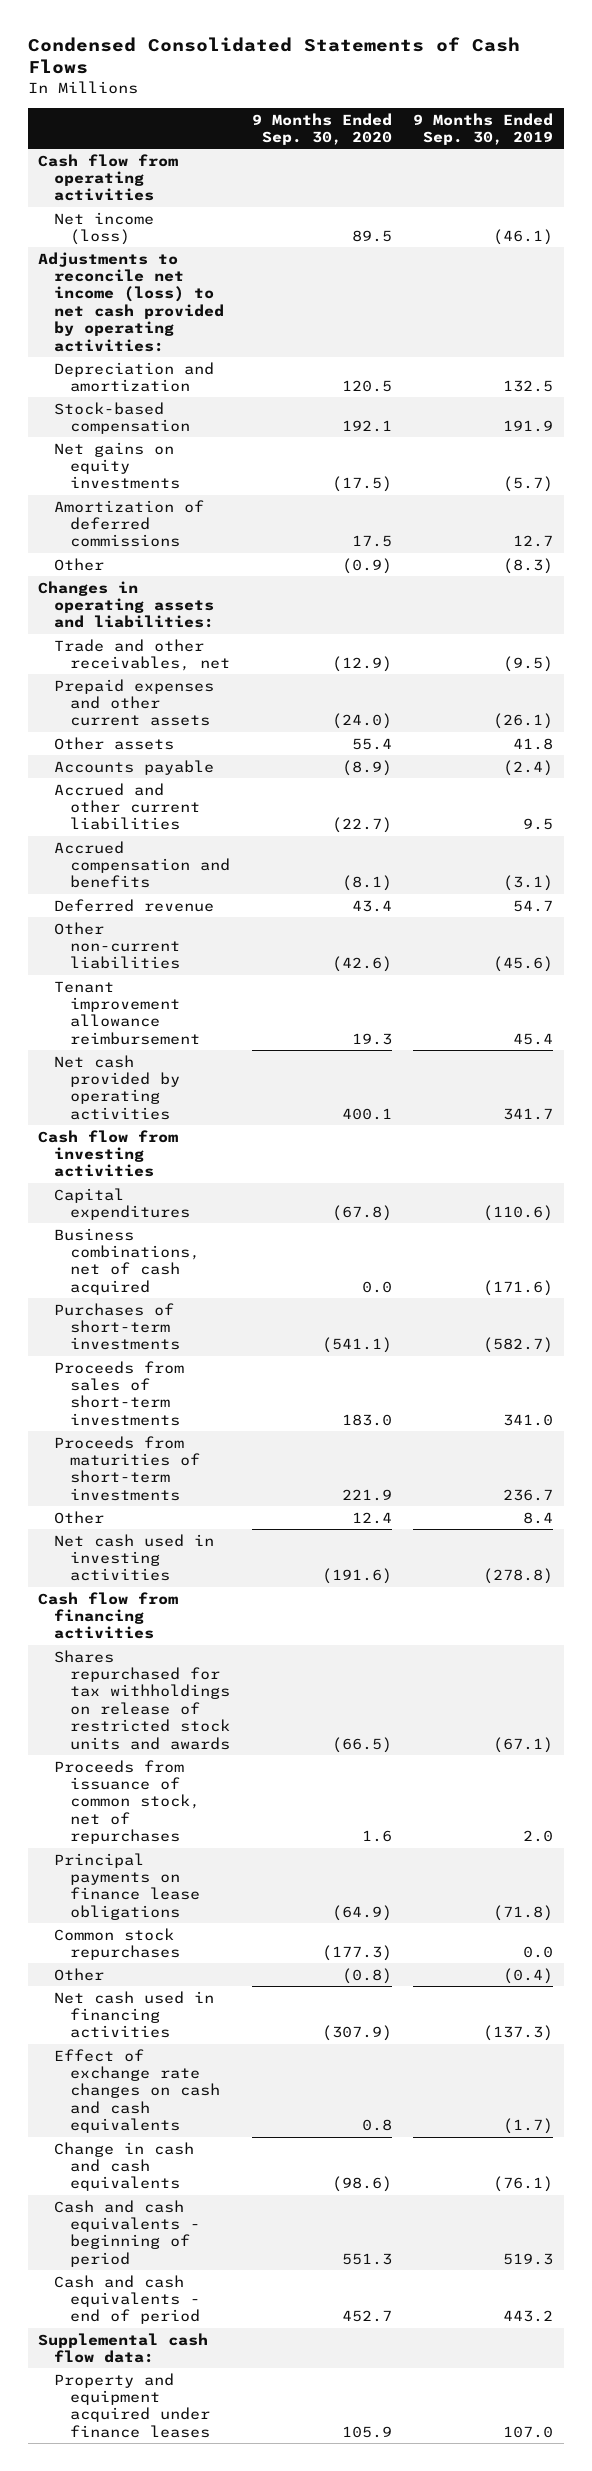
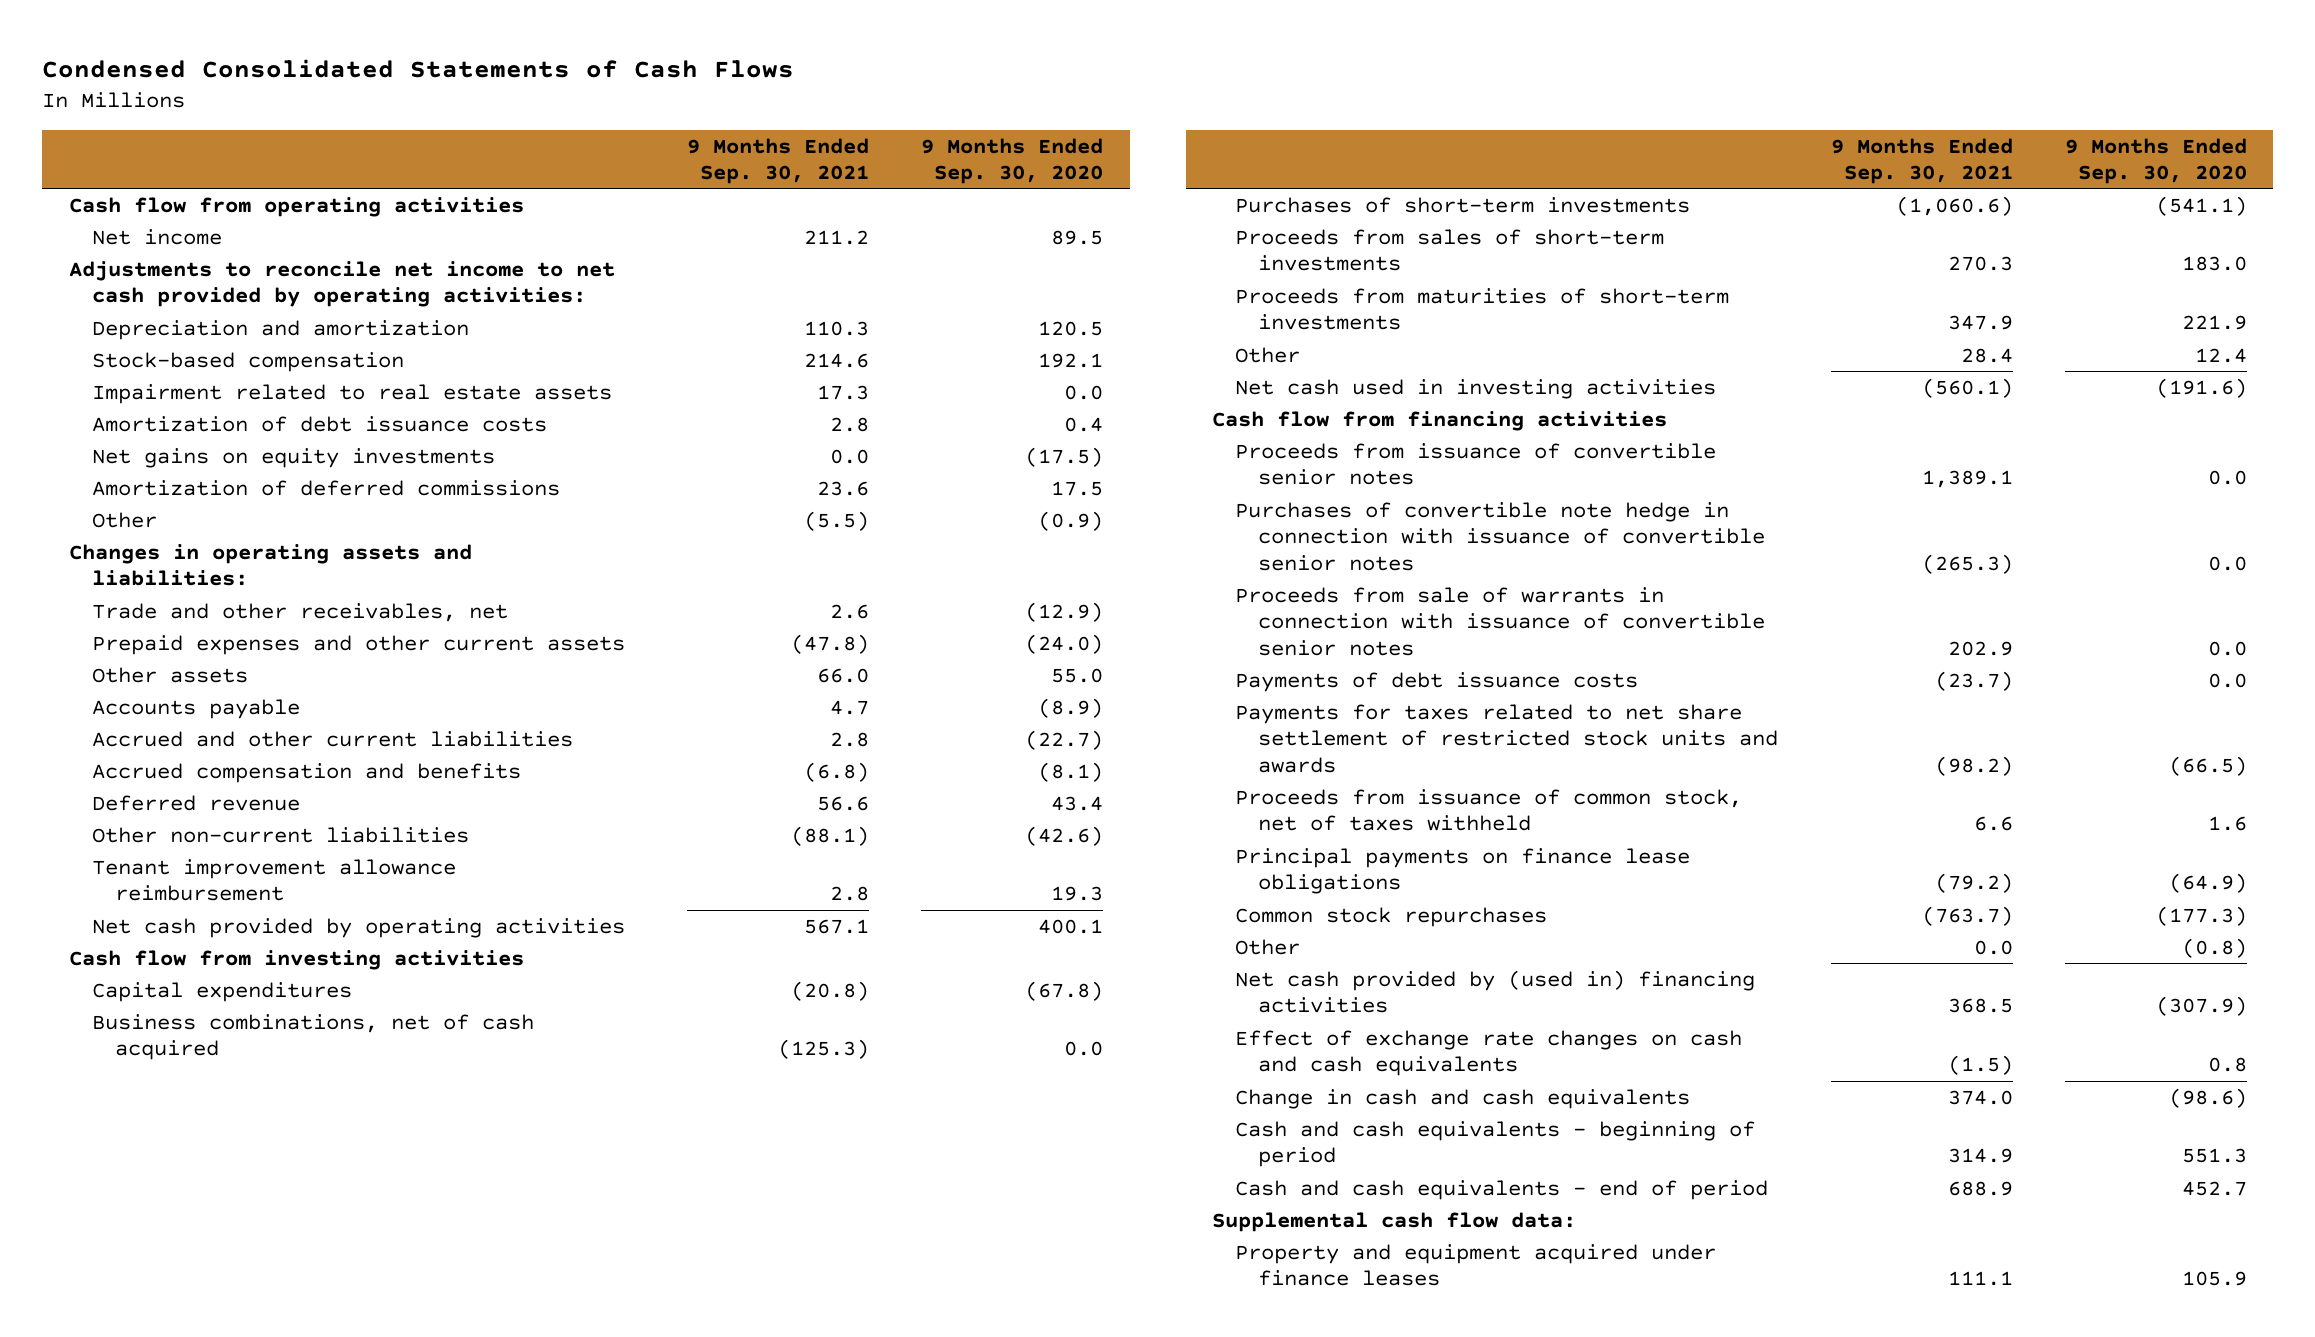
[413,112,554,145] 9 Months Ended Sep. 30, 2019 -> none
none -> [687,137,870,184] 9 Months Ended Sep. 30, 2021
[54,211,155,246] Net income (loss) -> [91,228,222,245] Net income
[38,251,225,352] Adjustments to reconcile net income (loss) to net cash provided by operating activities: -> [68,260,615,308] Adjustments to reconcile net income to net cash provided by operating activities:
none -> [91,383,612,404] Impairment related to real estate assets
none -> [91,415,547,432] Amortization of debt issuance costs
[351,737,392,750] 55.4 -> [1051,667,1104,683] 55.0
none -> [1235,442,1717,486] Proceeds from issuance of convertible senior notes
none -> [1235,501,1766,571] Purchases of convertible note hedge in connection with issuance of convertible senior notes
none -> [1235,586,1766,656] Proceeds from sale of warrants in connection with issuance of convertible senior notes
none -> [1235,671,1639,692] Payments of debt issuance costs
[54,1649,231,1750] Shares repurchased for tax withholdings on release of restricted stock units and awards -> [1235,703,1779,773] Payments for taxes related to net share settlement of restricted stock units and awards
[54,1759,201,1845] Proceeds from issuance of common stock, net of repurchases -> [1235,788,1743,832] Proceeds from issuance of common stock, net of taxes withheld
[54,1990,215,2039] Net cash used in financing activities -> [1235,969,1756,1014] Net cash provided by (used in) financing activities

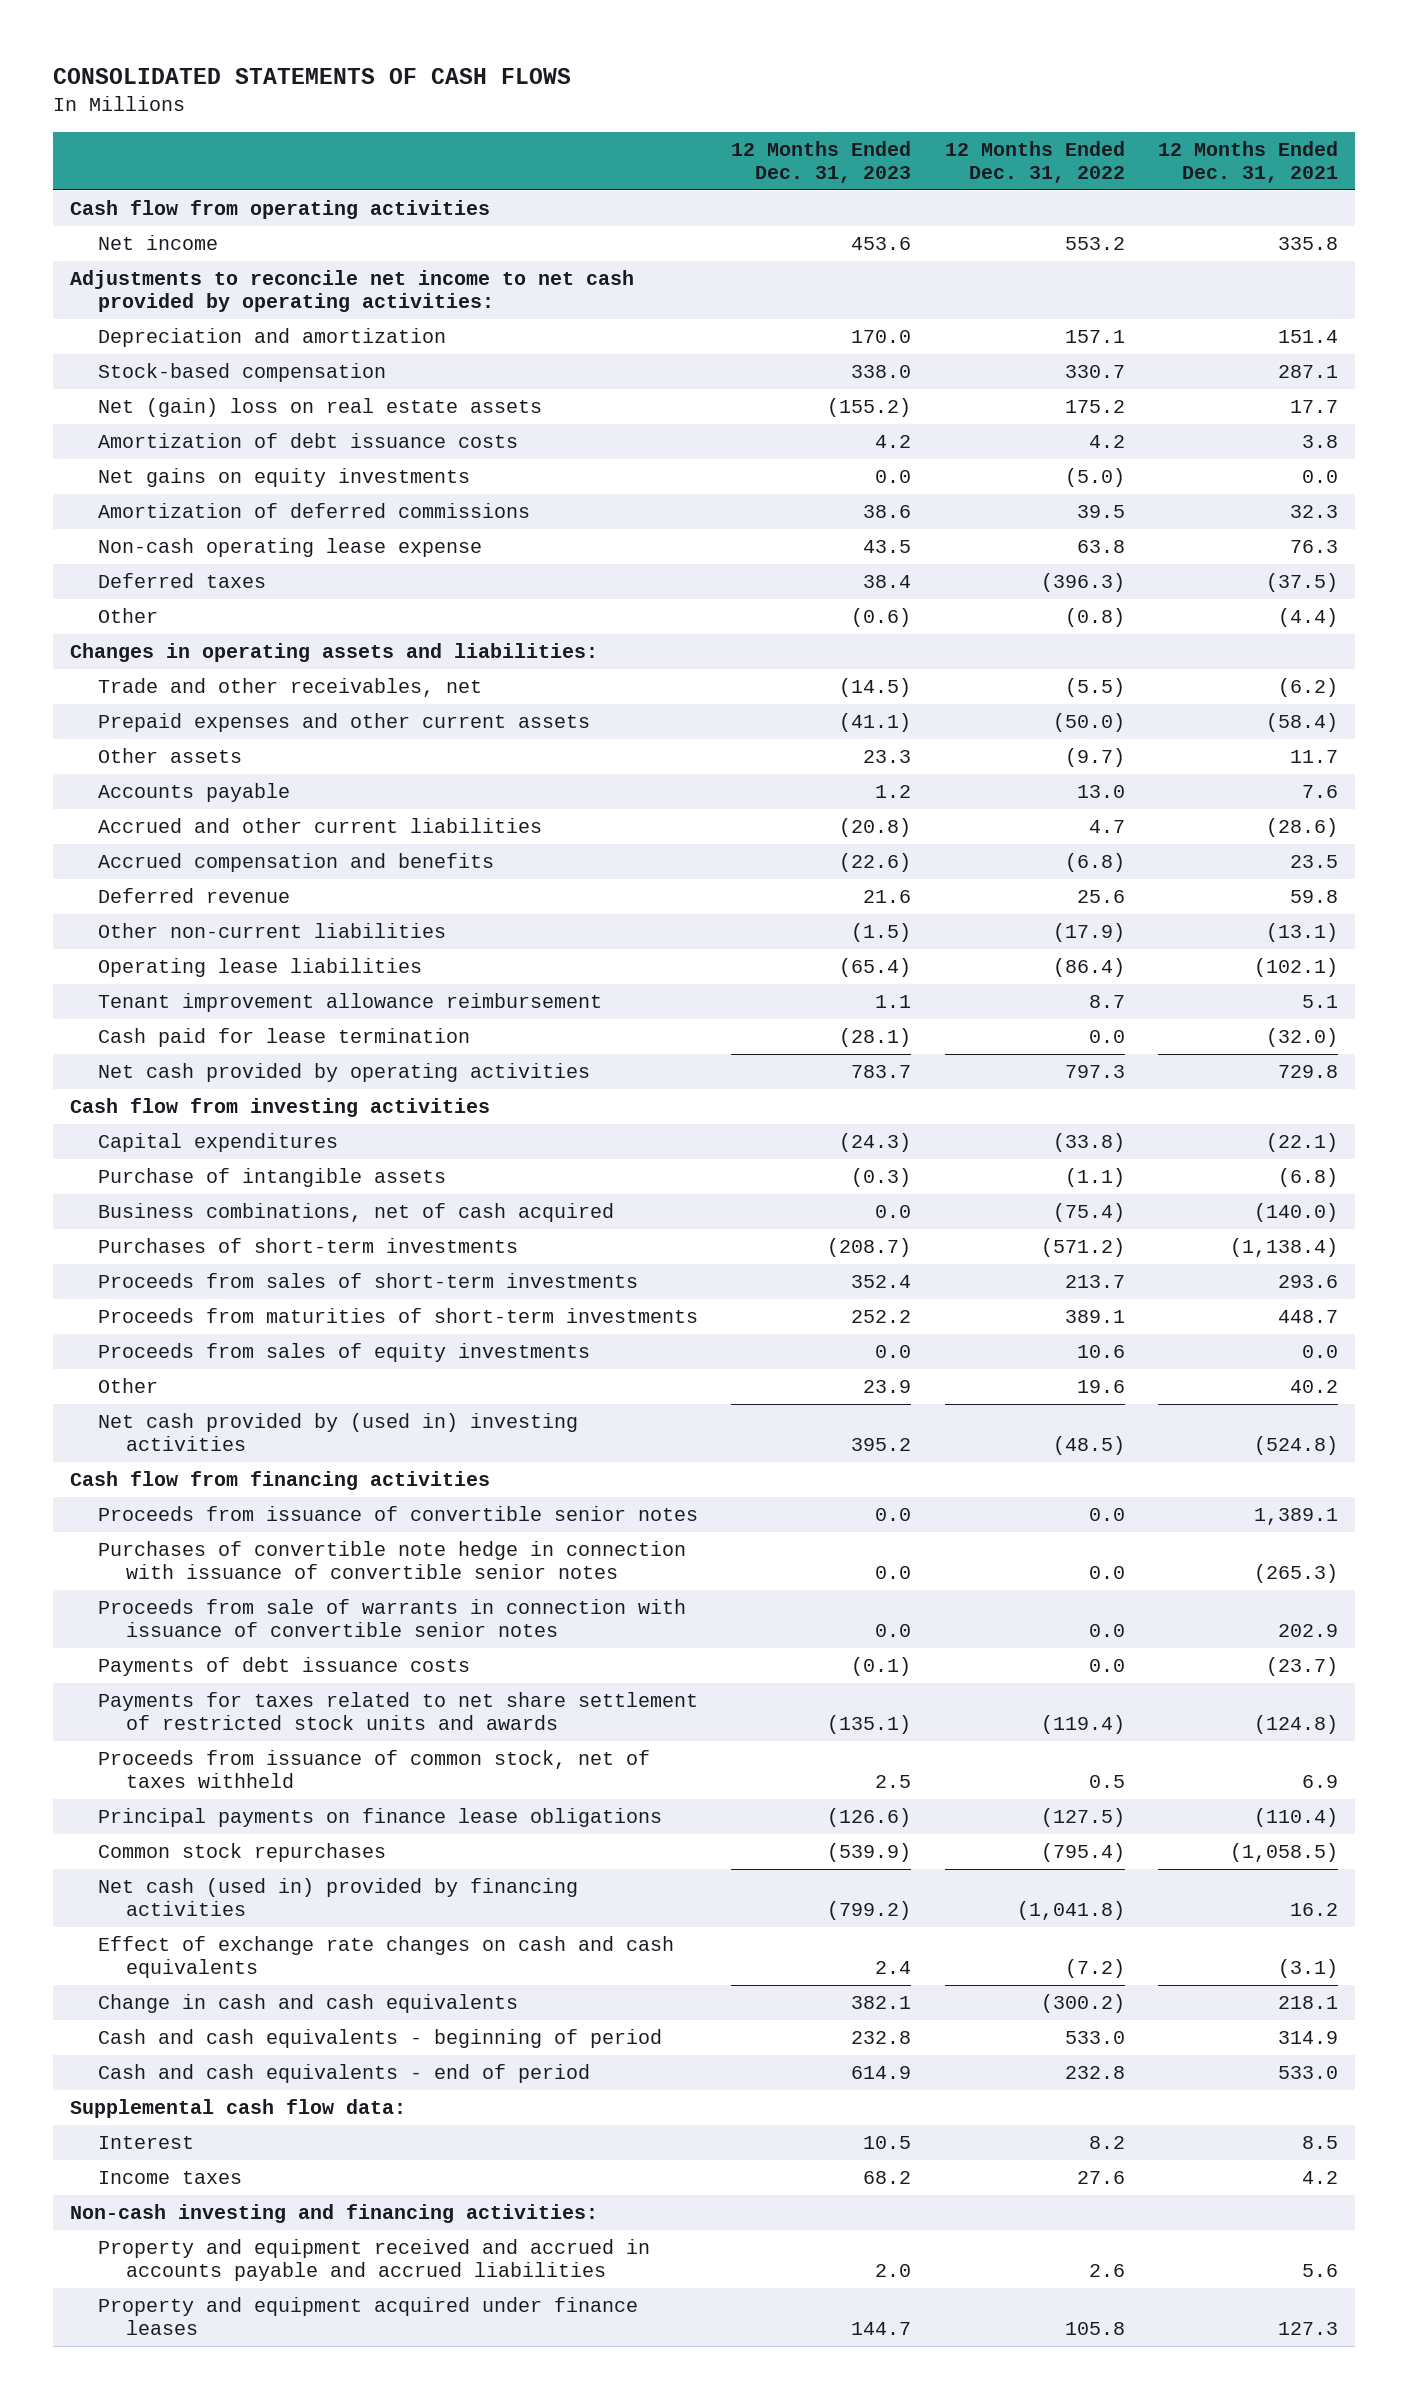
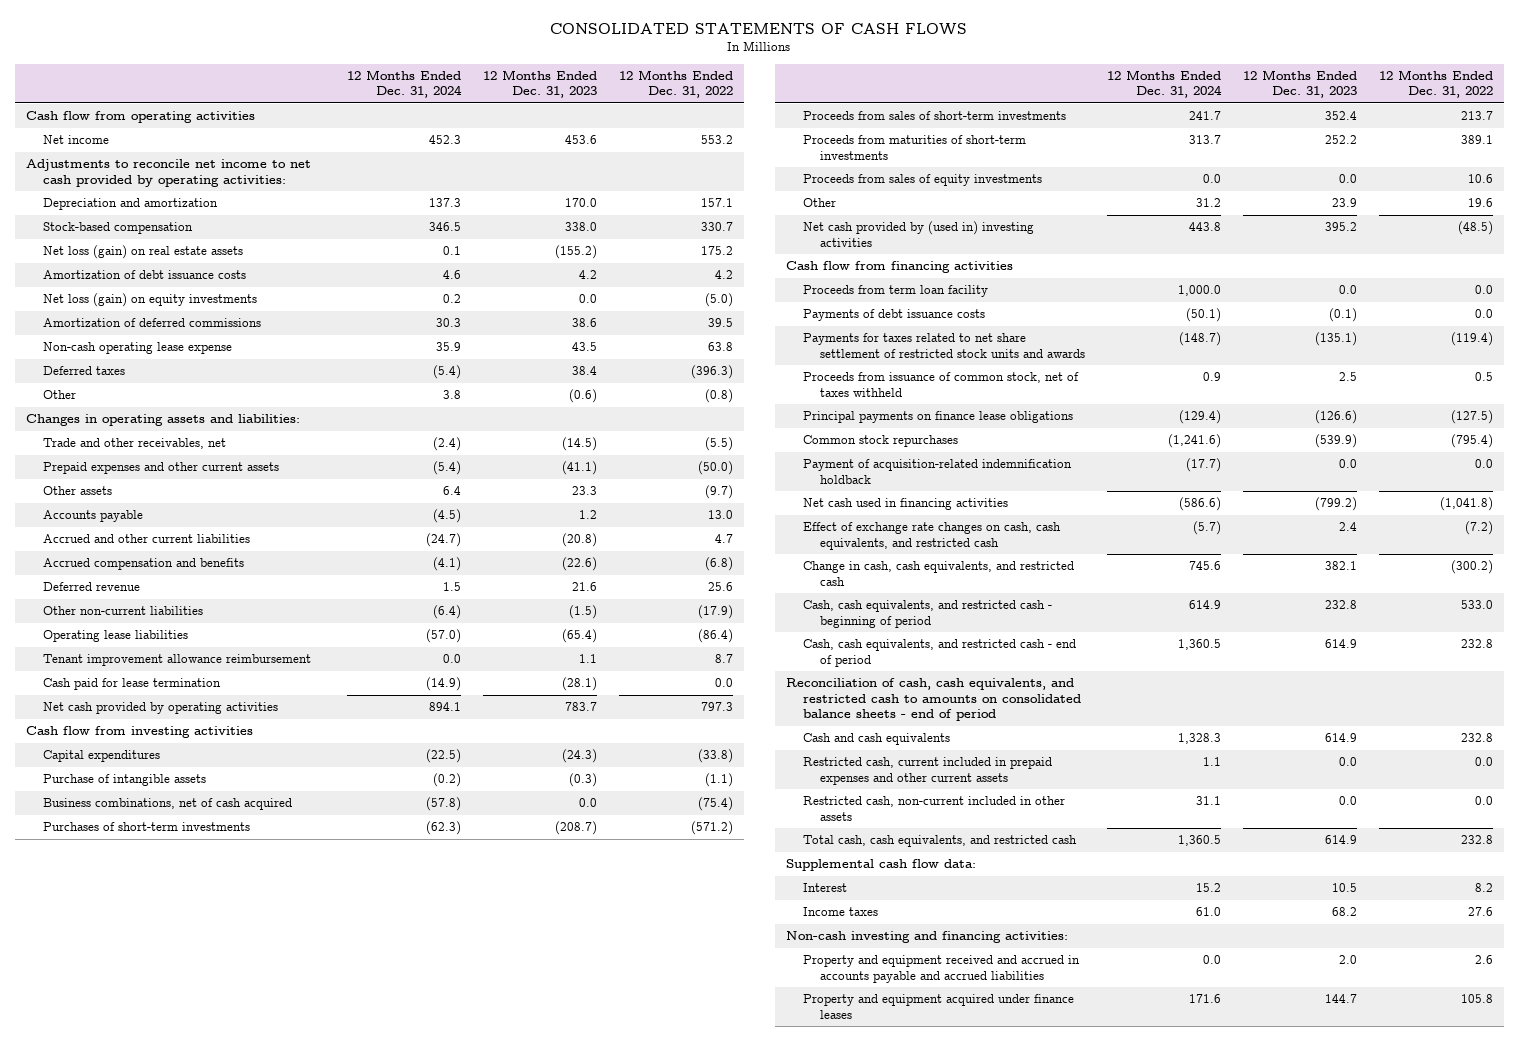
[1158,140,1339,183] 12 Months Ended Dec. 31, 2021 -> none
none -> [347,69,463,99] 12 Months Ended Dec. 31, 2024
[97,398,542,418] Net (gain) loss on real estate assets -> [42,245,243,260] Net loss (gain) on real estate assets
[97,468,470,488] Net gains on equity investments -> [42,293,257,308] Net loss (gain) on equity investments
[97,1506,698,1522] Proceeds from issuance of convertible senior notes -> none
[97,1541,686,1580] Purchases of convertible note hedge in connection with issuance of convertible senior notes -> none
[97,1599,686,1638] Proceeds from sale of warrants in connection with issuance of convertible senior notes -> none
none -> [802,285,988,298] Proceeds from term loan facility
none -> [802,459,1072,484] Payment of acquisition-related indemnification holdback
[97,1878,578,1917] Net cash (used in) provided by financing activities -> [802,498,1008,511] Net cash used in financing activities
[97,1936,674,1979] Effect of exchange rate changes on cash and cash equivalents -> [802,522,1061,550] Effect of exchange rate changes on cash, cash equivalents, and restricted cash
[97,1994,518,2014] Change in cash and cash equivalents -> [802,561,1074,586] Change in cash, cash equivalents, and restricted cash
[97,2029,662,2049] Cash and cash equivalents - beginning of period -> [802,600,1052,628] Cash, cash equivalents, and restricted cash - beginning of period
[97,2064,590,2084] Cash and cash equivalents - end of period -> [802,639,1076,667] Cash, cash equivalents, and restricted cash - end of period
none -> [785,678,1081,721] Reconciliation of cash, cash equivalents, and restricted cash to amounts on consolidated balance sheets - end of period
none -> [802,733,950,746] Cash and cash equivalents
none -> [802,757,1052,785] Restricted cash, current included in prepaid expenses and other current assets
none -> [802,796,1065,821] Restricted cash, non-current included in other assets
none -> [802,835,1077,848] Total cash, cash equivalents, and restricted cash

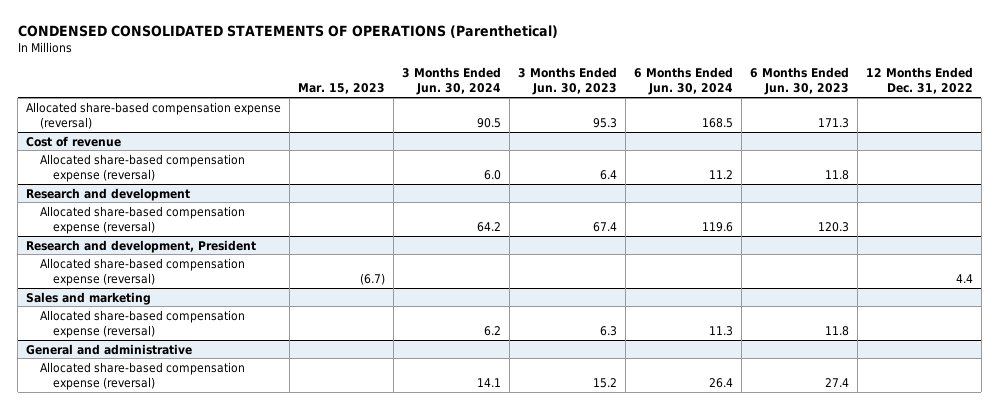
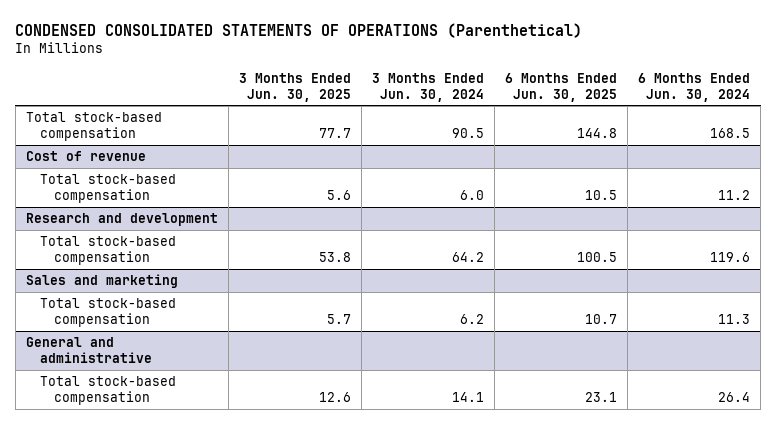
[298,83,386,95] Mar. 15, 2023 -> none
[517,67,617,96] 3 Months Ended Jun. 30, 2023 -> none
[749,67,849,96] 6 Months Ended Jun. 30, 2023 -> none
[865,67,973,95] 12 Months Ended Dec. 31, 2022 -> none
none -> [238,72,351,102] 3 Months Ended Jun. 30, 2025
none -> [505,72,618,102] 6 Months Ended Jun. 30, 2025
[26,101,282,129] Allocated share-based compensation expense (reversal) -> [25,112,162,142] Total stock-based compensation
[39,153,245,182] Allocated share-based compensation expense (reversal) -> [39,174,176,204] Total stock-based compensation
[26,239,257,253] Research and development, President -> none
[39,257,245,286] Allocated share-based compensation expense (reversal) -> none
[39,205,245,234] Allocated share-based compensation expense (reversal) -> [39,236,176,266] Total stock-based compensation
[39,309,245,338] Allocated share-based compensation expense (reversal) -> [39,298,176,328] Total stock-based compensation
[39,361,245,390] Allocated share-based compensation expense (reversal) -> [39,376,176,406] Total stock-based compensation

